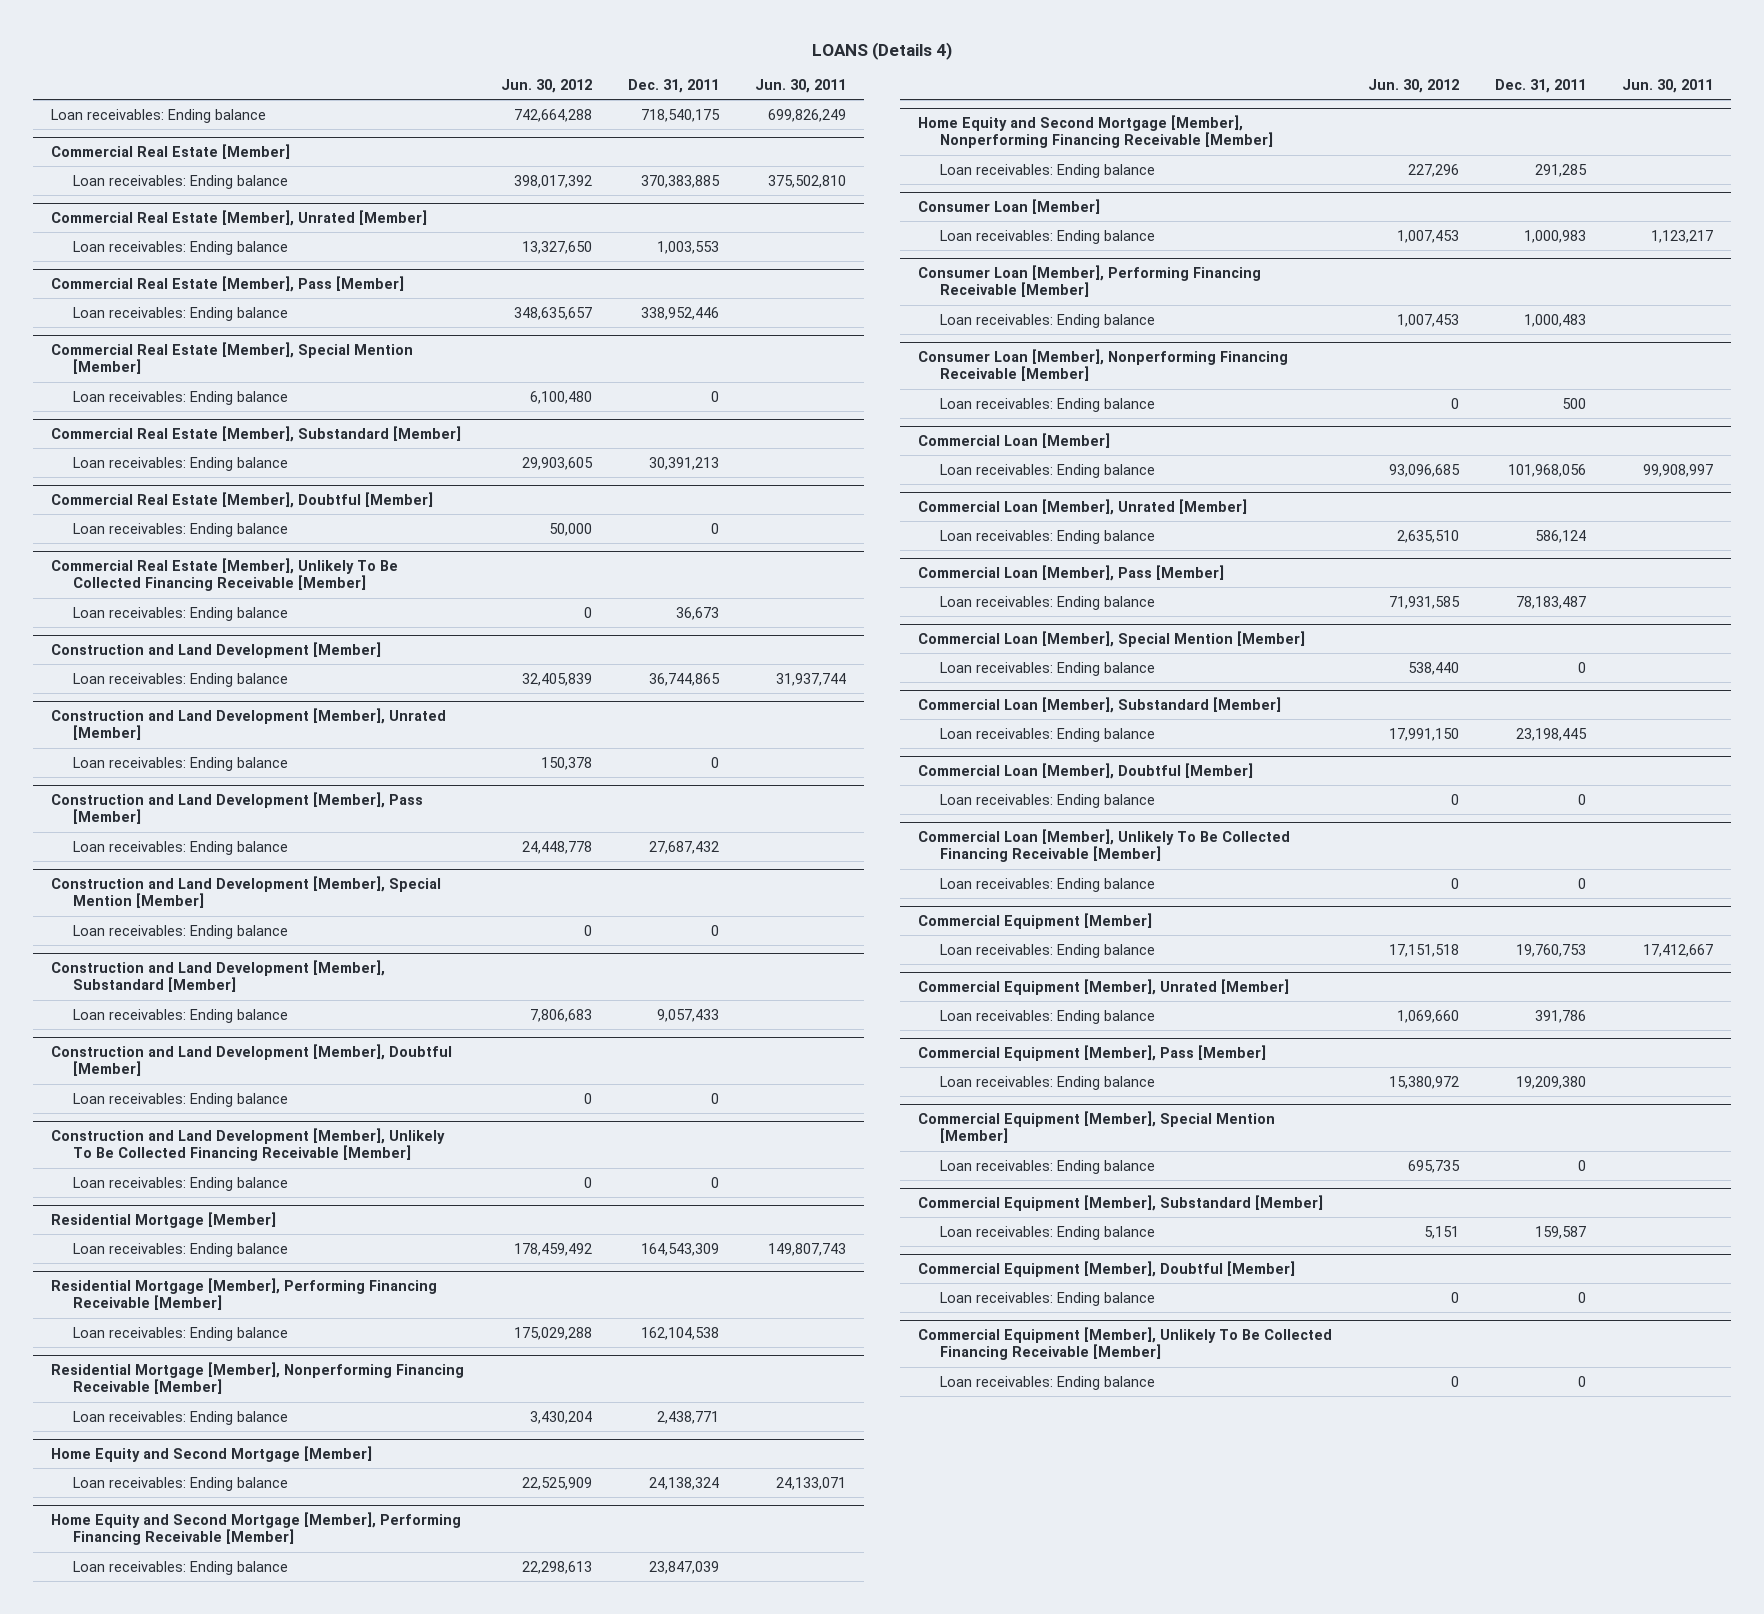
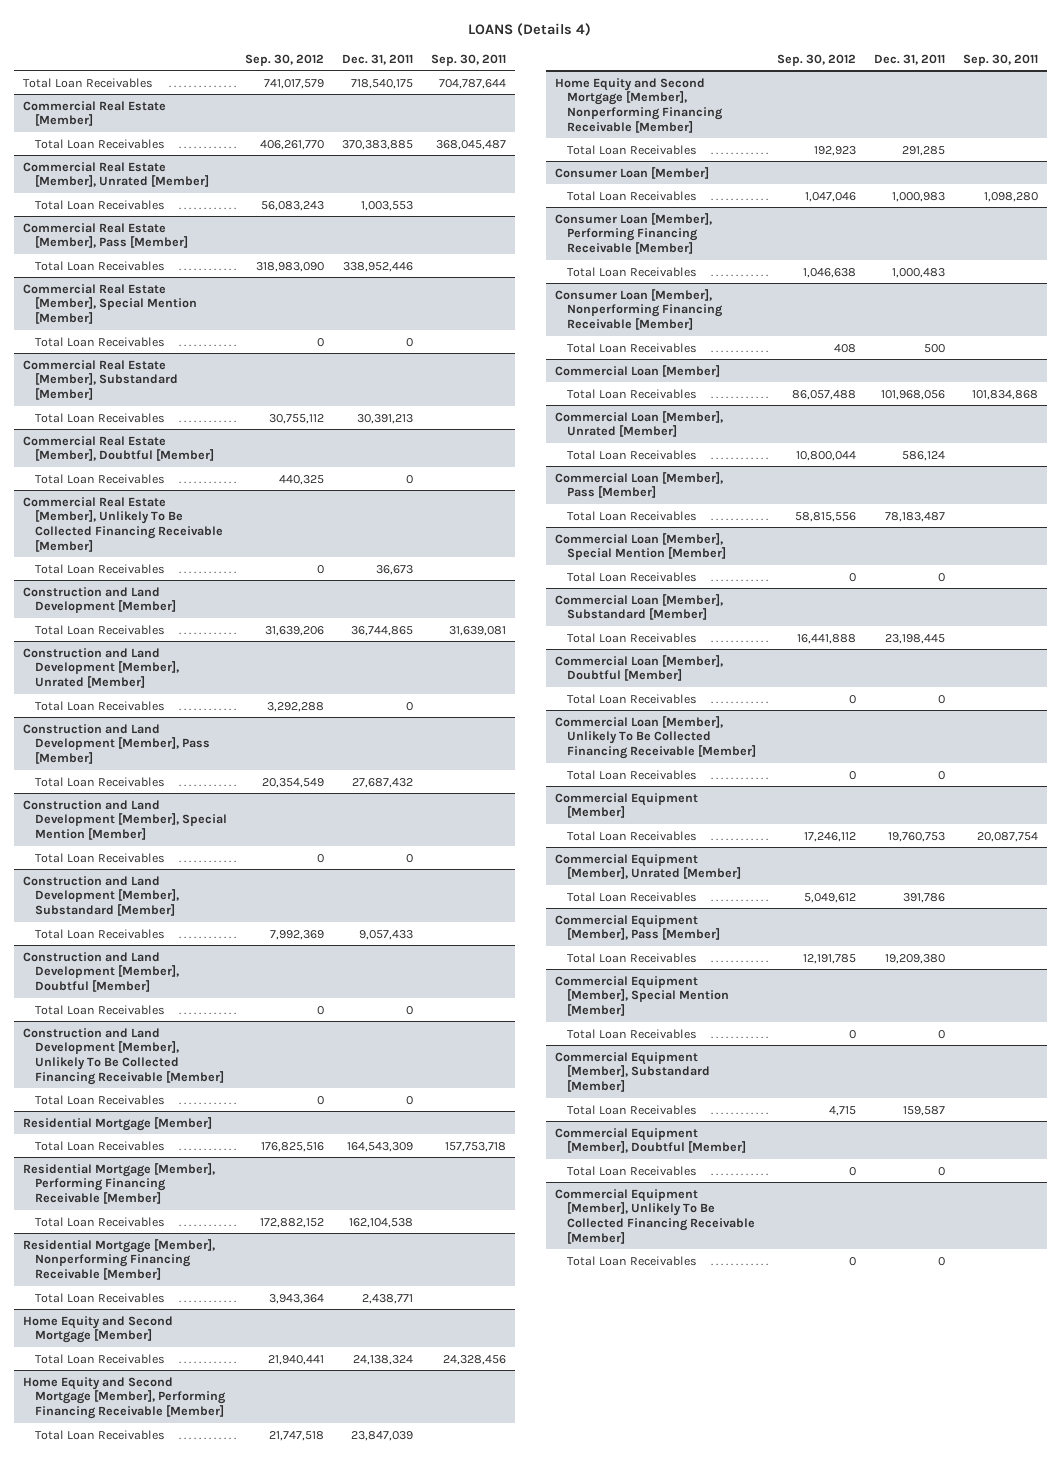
[501,79,593,94] Jun. 30, 2012 -> none
[754,79,846,94] Jun. 30, 2011 -> none
none -> [244,53,324,66] Sep. 30, 2012
none -> [430,53,506,66] Sep. 30, 2011
[51,108,267,123] Loan receivables: Ending balance -> [23,77,154,88] Total Loan Receivables
[73,174,289,189] Loan receivables: Ending balance -> [35,138,166,149] Total Loan Receivables
[73,240,289,255] Loan receivables: Ending balance -> [35,199,166,210] Total Loan Receivables
[73,306,289,321] Loan receivables: Ending balance -> [35,260,166,271] Total Loan Receivables
[73,390,289,405] Loan receivables: Ending balance -> [35,336,166,347] Total Loan Receivables
[73,456,289,471] Loan receivables: Ending balance -> [35,412,166,423] Total Loan Receivables
[73,522,289,537] Loan receivables: Ending balance -> [35,473,166,484] Total Loan Receivables
[73,606,289,621] Loan receivables: Ending balance -> [35,563,166,574] Total Loan Receivables
[73,672,289,687] Loan receivables: Ending balance -> [35,624,166,635] Total Loan Receivables
[73,756,289,771] Loan receivables: Ending balance -> [35,700,166,711] Total Loan Receivables
[73,840,289,855] Loan receivables: Ending balance -> [35,776,166,787] Total Loan Receivables
[73,924,289,939] Loan receivables: Ending balance -> [35,852,166,863] Total Loan Receivables
[73,1008,289,1023] Loan receivables: Ending balance -> [35,928,166,939] Total Loan Receivables
[73,1092,289,1107] Loan receivables: Ending balance -> [35,1004,166,1015] Total Loan Receivables
[73,1176,289,1191] Loan receivables: Ending balance -> [35,1094,166,1105] Total Loan Receivables
[73,1242,289,1257] Loan receivables: Ending balance -> [35,1140,166,1151] Total Loan Receivables
[73,1326,289,1341] Loan receivables: Ending balance -> [35,1216,166,1227] Total Loan Receivables
[73,1410,289,1425] Loan receivables: Ending balance -> [35,1292,166,1303] Total Loan Receivables
[73,1476,289,1491] Loan receivables: Ending balance -> [35,1353,166,1364] Total Loan Receivables
[73,1560,289,1575] Loan receivables: Ending balance -> [35,1429,166,1440] Total Loan Receivables
[940,163,1156,178] Loan receivables: Ending balance -> [567,144,698,155] Total Loan Receivables
[940,229,1156,244] Loan receivables: Ending balance -> [567,190,698,201] Total Loan Receivables
[940,313,1156,328] Loan receivables: Ending balance -> [567,266,698,277] Total Loan Receivables
[940,397,1156,412] Loan receivables: Ending balance -> [567,342,698,353] Total Loan Receivables
[940,463,1156,478] Loan receivables: Ending balance -> [567,388,698,399] Total Loan Receivables
[940,529,1156,544] Loan receivables: Ending balance -> [567,449,698,460] Total Loan Receivables
[940,595,1156,610] Loan receivables: Ending balance -> [567,510,698,521] Total Loan Receivables
[940,661,1156,676] Loan receivables: Ending balance -> [567,571,698,582] Total Loan Receivables
[940,727,1156,742] Loan receivables: Ending balance -> [567,632,698,643] Total Loan Receivables
[940,793,1156,808] Loan receivables: Ending balance -> [567,693,698,704] Total Loan Receivables
[940,877,1156,892] Loan receivables: Ending balance -> [567,769,698,780] Total Loan Receivables
[940,943,1156,958] Loan receivables: Ending balance -> [567,830,698,841] Total Loan Receivables
[940,1009,1156,1024] Loan receivables: Ending balance -> [567,891,698,902] Total Loan Receivables
[940,1075,1156,1090] Loan receivables: Ending balance -> [567,952,698,963] Total Loan Receivables
[940,1159,1156,1174] Loan receivables: Ending balance -> [567,1028,698,1039] Total Loan Receivables
[940,1225,1156,1240] Loan receivables: Ending balance -> [567,1104,698,1115] Total Loan Receivables
[940,1291,1156,1306] Loan receivables: Ending balance -> [567,1165,698,1176] Total Loan Receivables
[940,1375,1156,1390] Loan receivables: Ending balance -> [567,1255,698,1266] Total Loan Receivables

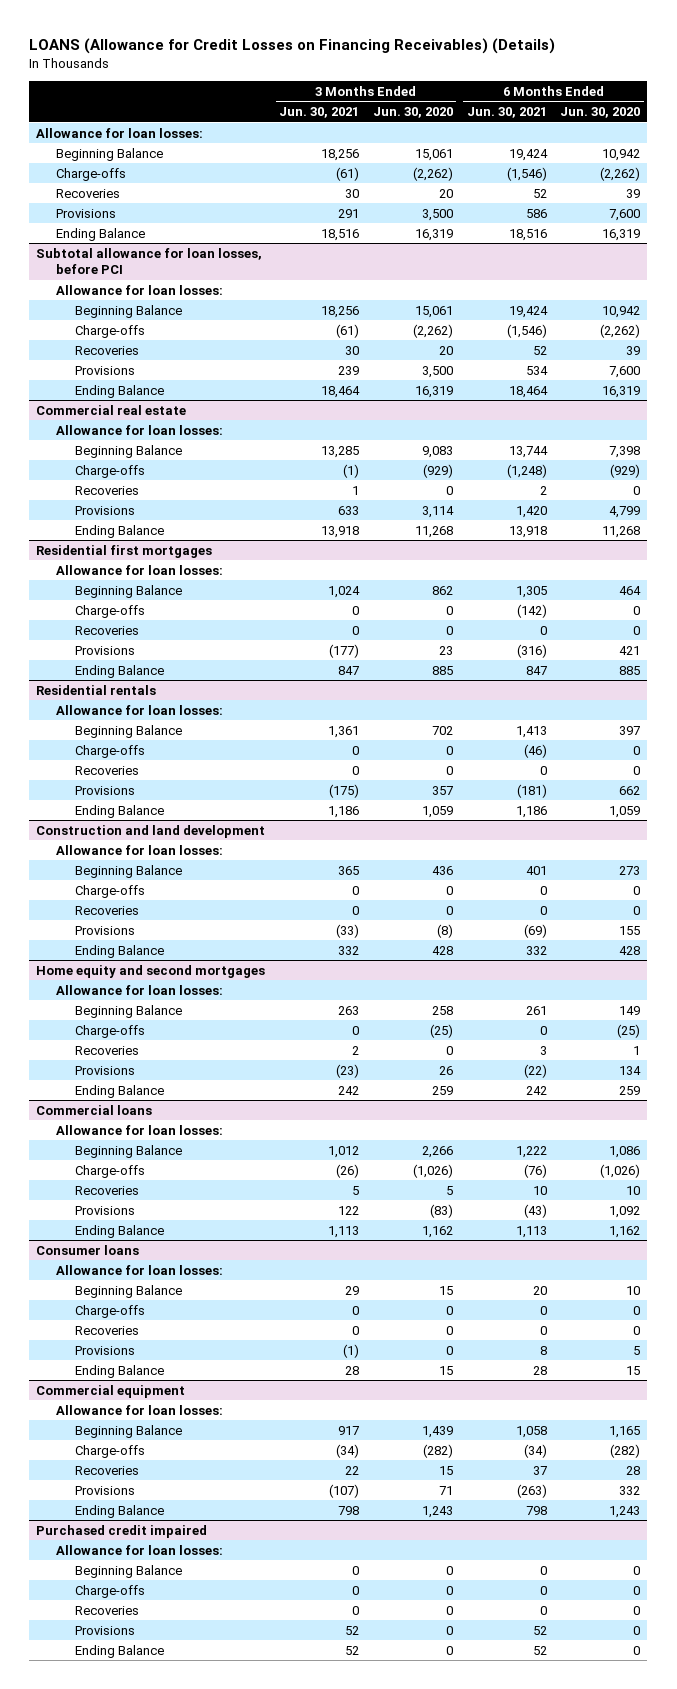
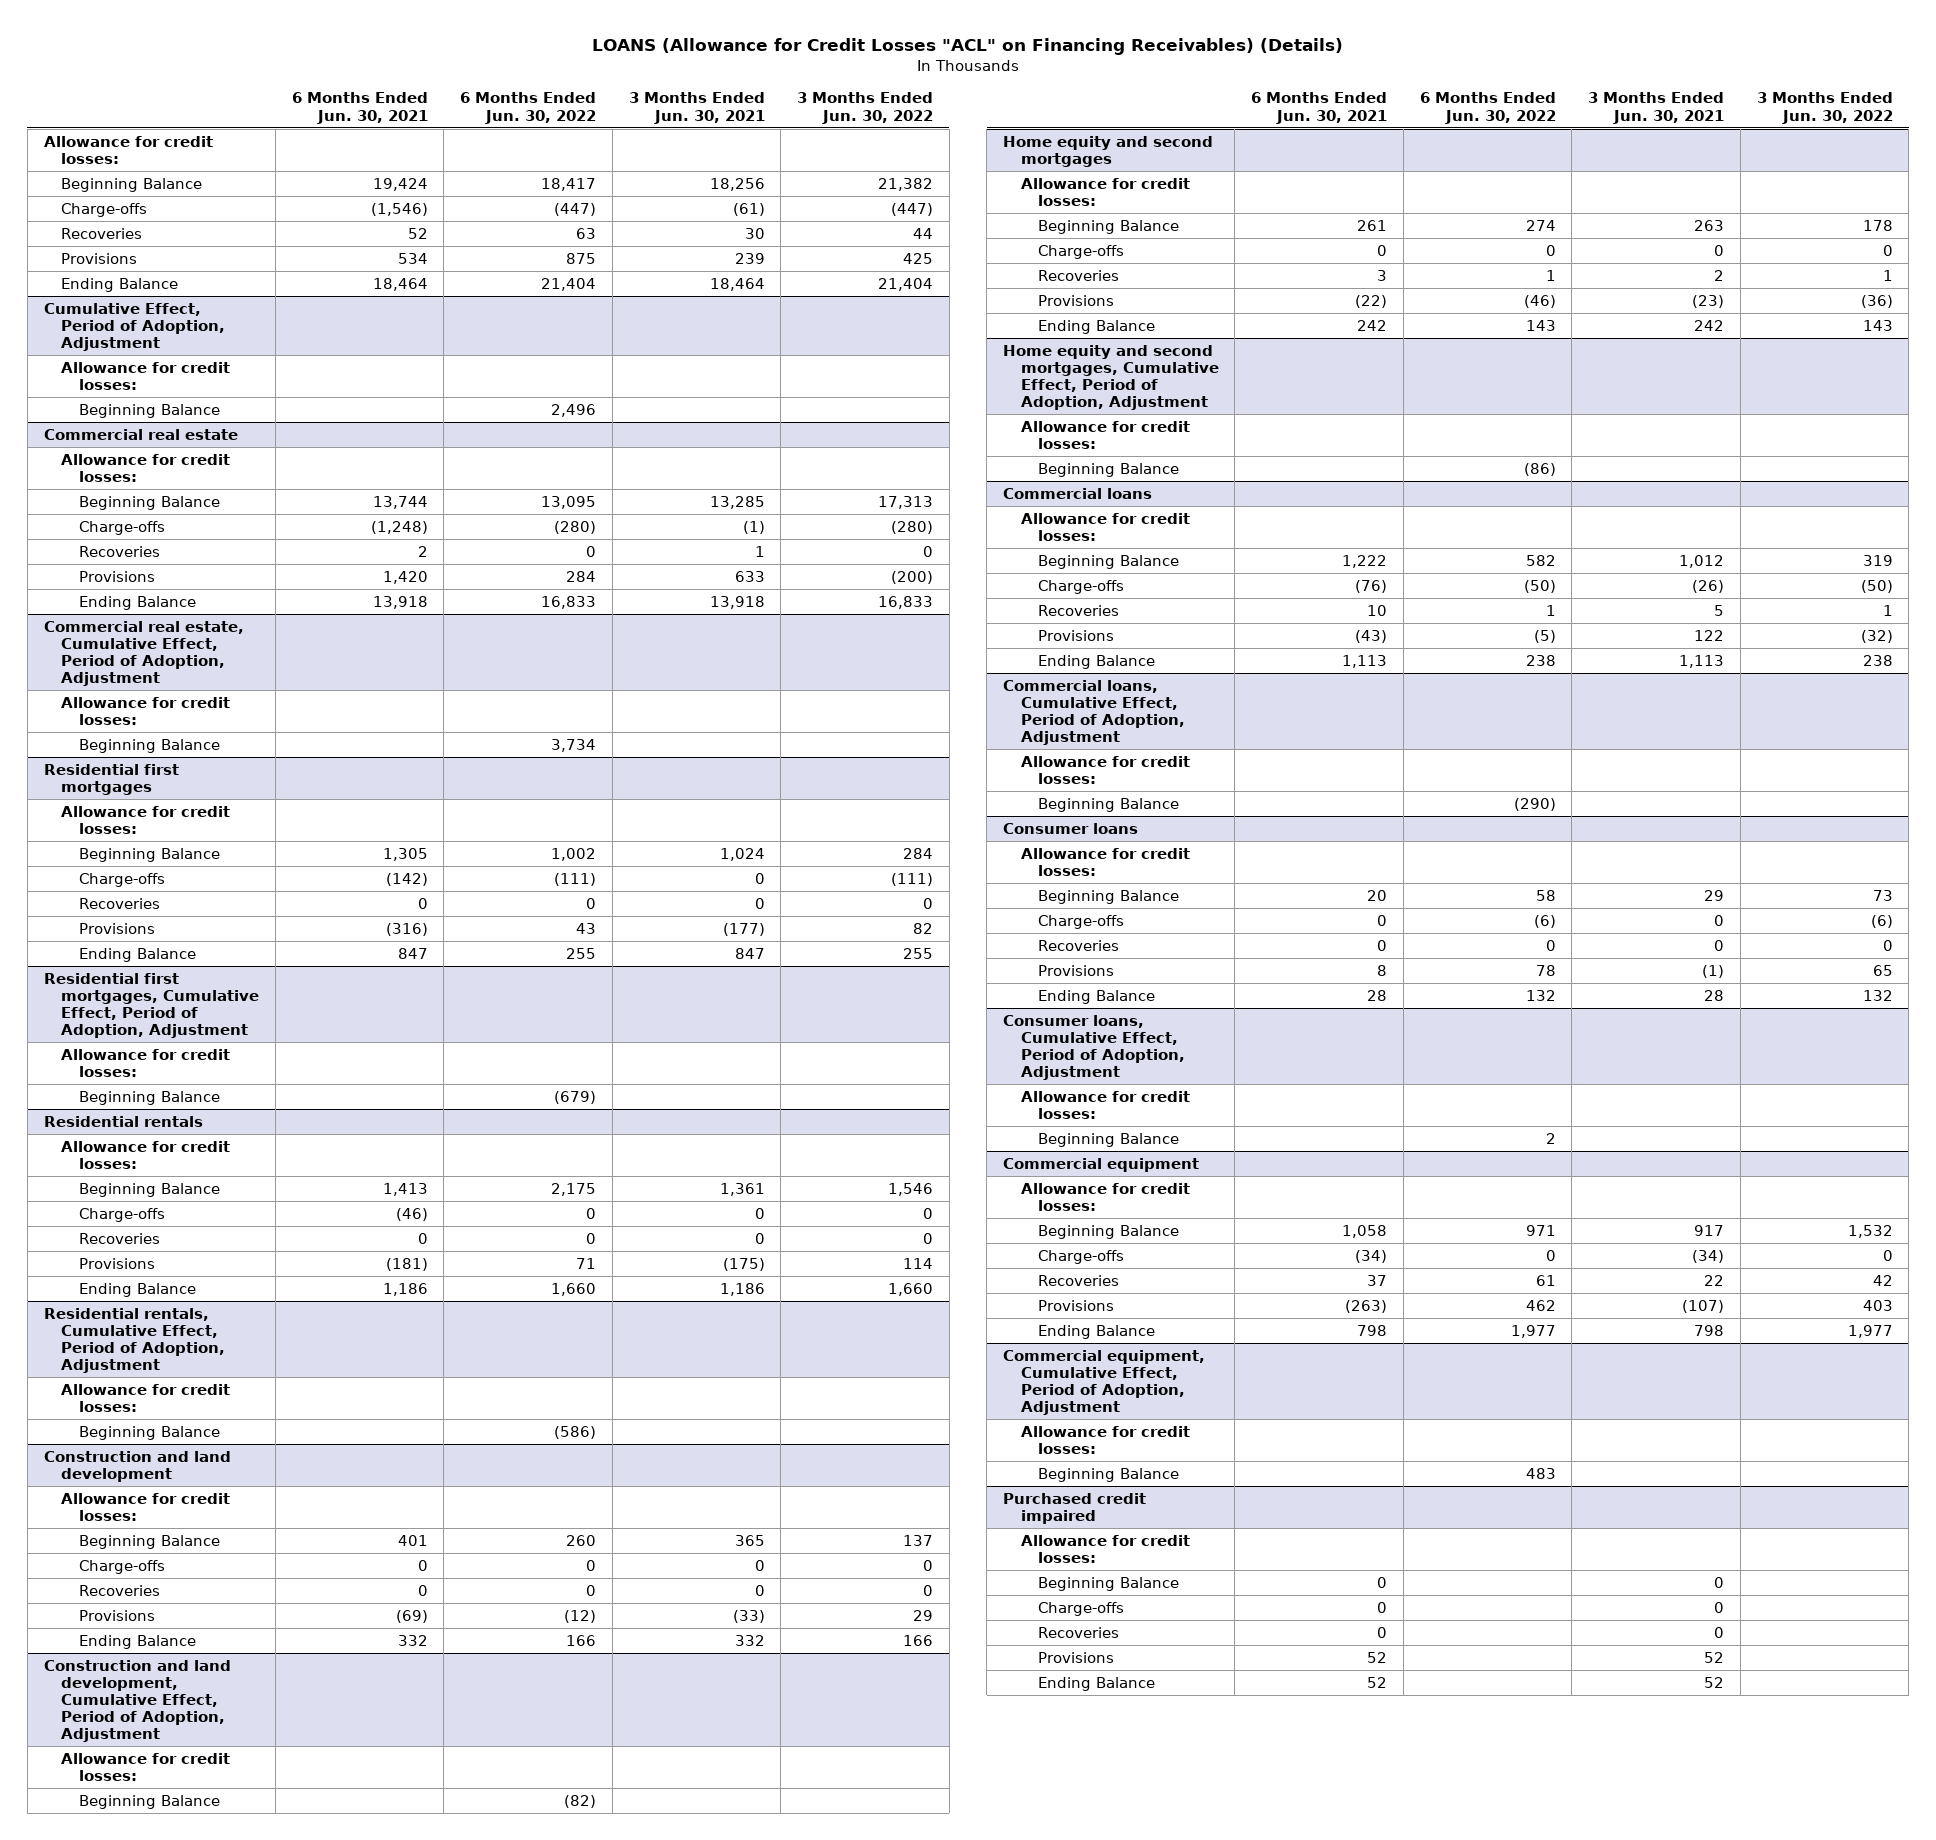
[29,37,556,54] LOANS (Allowance for Credit Losses on Financing Receivables) (Details) -> [592,37,1344,55] LOANS (Allowance for Credit Losses "ACL" on Financing Receivables) (Details)
[372,107,453,119] Jun. 30, 2020 -> none
[560,107,641,119] Jun. 30, 2020 -> none
none -> [460,92,597,124] 6 Months Ended Jun. 30, 2022
none -> [797,92,934,124] 3 Months Ended Jun. 30, 2022
[55,147,163,161] Beginning Balance -> none
[55,167,126,181] Charge-offs -> none
[55,188,120,198] Recoveries -> none
[55,208,116,218] Provisions -> none
[55,227,145,241] Ending Balance -> none
[36,247,263,275] Subtotal allowance for loan losses, before PCI -> none
[55,284,223,295] Allowance for loan losses: -> none
[36,127,204,138] Allowance for loan losses: -> [43,135,213,164] Allowance for credit losses:
none -> [43,302,226,352] Cumulative Effect, Period of Adoption, Adjustment
none -> [61,361,231,390] Allowance for credit losses:
none -> [78,403,220,418] Beginning Balance
[55,424,223,435] Allowance for loan losses: -> [61,453,231,482] Allowance for credit losses:
none -> [43,620,244,687] Commercial real estate, Cumulative Effect, Period of Adoption, Adjustment
none -> [61,696,231,725] Allowance for credit losses:
none -> [78,738,220,753] Beginning Balance
[55,564,223,575] Allowance for loan losses: -> [61,805,231,834] Allowance for credit losses:
none -> [43,972,260,1039] Residential first mortgages, Cumulative Effect, Period of Adoption, Adjustment
none -> [61,1048,231,1077] Allowance for credit losses:
none -> [78,1090,220,1105] Beginning Balance
[55,704,223,715] Allowance for loan losses: -> [61,1140,231,1169] Allowance for credit losses:
none -> [43,1307,226,1374] Residential rentals, Cumulative Effect, Period of Adoption, Adjustment
none -> [61,1383,231,1412] Allowance for credit losses:
none -> [78,1425,220,1440] Beginning Balance
[55,844,223,855] Allowance for loan losses: -> [61,1492,231,1521] Allowance for credit losses:
none -> [43,1659,231,1743] Construction and land development, Cumulative Effect, Period of Adoption, Adjustment
none -> [61,1752,231,1781] Allowance for credit losses:
none -> [78,1794,220,1809] Beginning Balance
[55,984,223,995] Allowance for loan losses: -> [1020,177,1190,206] Allowance for credit losses:
none -> [1003,344,1219,411] Home equity and second mortgages, Cumulative Effect, Period of Adoption, Adjustment
none -> [1020,420,1190,449] Allowance for credit losses:
none -> [1038,462,1180,477] Beginning Balance
[55,1124,223,1135] Allowance for loan losses: -> [1020,512,1190,541] Allowance for credit losses:
none -> [1003,679,1185,746] Commercial loans, Cumulative Effect, Period of Adoption, Adjustment
none -> [1020,755,1190,784] Allowance for credit losses:
none -> [1038,797,1180,812] Beginning Balance
[55,1264,223,1275] Allowance for loan losses: -> [1020,847,1190,876] Allowance for credit losses:
none -> [1003,1014,1185,1081] Consumer loans, Cumulative Effect, Period of Adoption, Adjustment
none -> [1020,1090,1190,1119] Allowance for credit losses:
none -> [1038,1132,1180,1147] Beginning Balance
[55,1404,223,1415] Allowance for loan losses: -> [1020,1182,1190,1211] Allowance for credit losses:
none -> [1003,1349,1206,1416] Commercial equipment, Cumulative Effect, Period of Adoption, Adjustment
none -> [1020,1425,1190,1454] Allowance for credit losses:
none -> [1038,1467,1180,1482] Beginning Balance
[55,1544,223,1555] Allowance for loan losses: -> [1020,1534,1190,1563] Allowance for credit losses:

